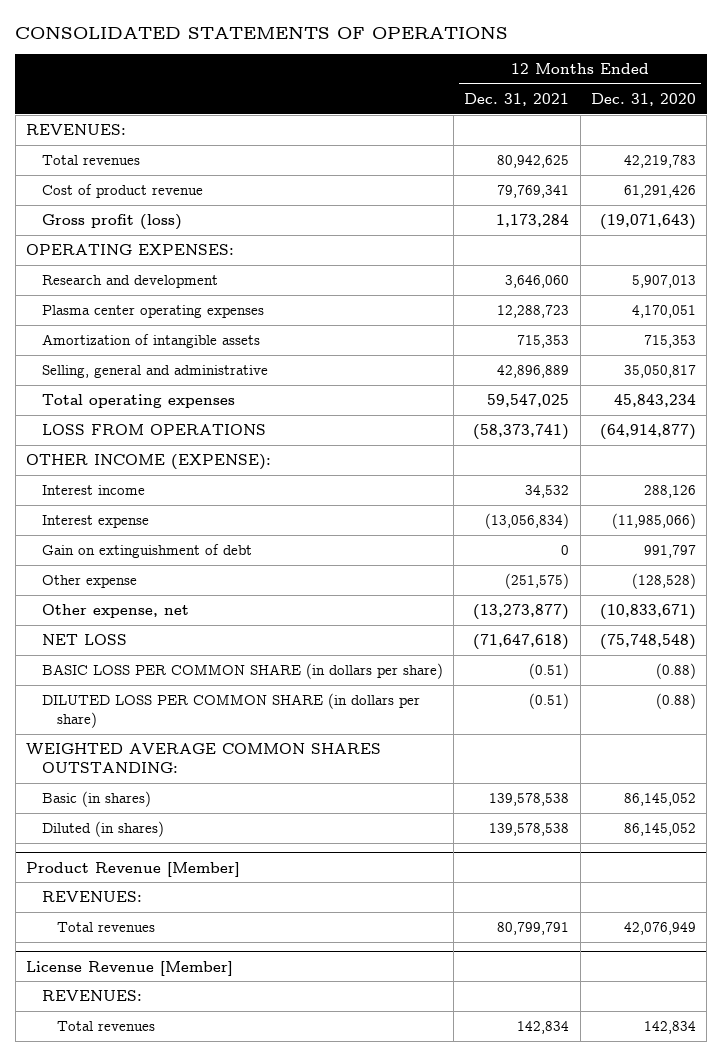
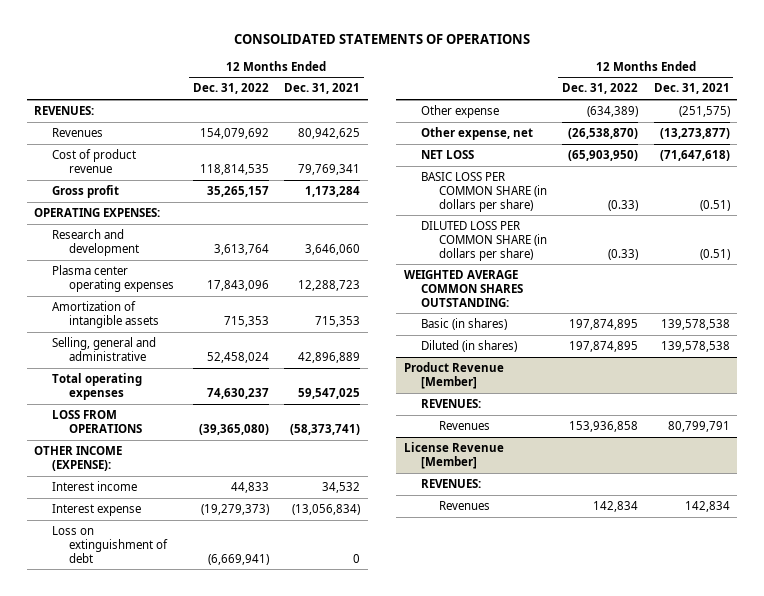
[590,93,696,107] Dec. 31, 2020 -> none
none -> [192,83,269,95] Dec. 31, 2022
[41,155,140,166] Total revenues -> [51,127,103,137] Revenues
[41,214,182,231] Gross profit (loss) -> [51,184,119,198] Gross profit
[41,544,252,559] Gain on extinguishment of debt -> [51,525,169,563] Loss on extinguishment of debt
[57,922,156,933] Total revenues -> [438,420,490,430] Revenues
[57,1021,156,1032] Total revenues -> [438,500,490,510] Revenues

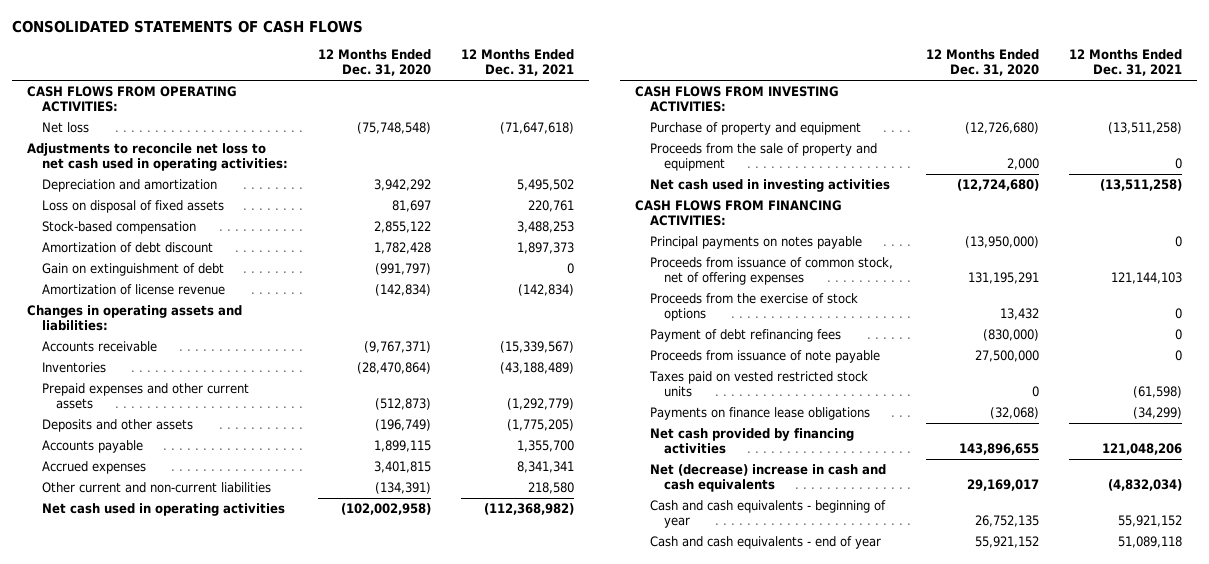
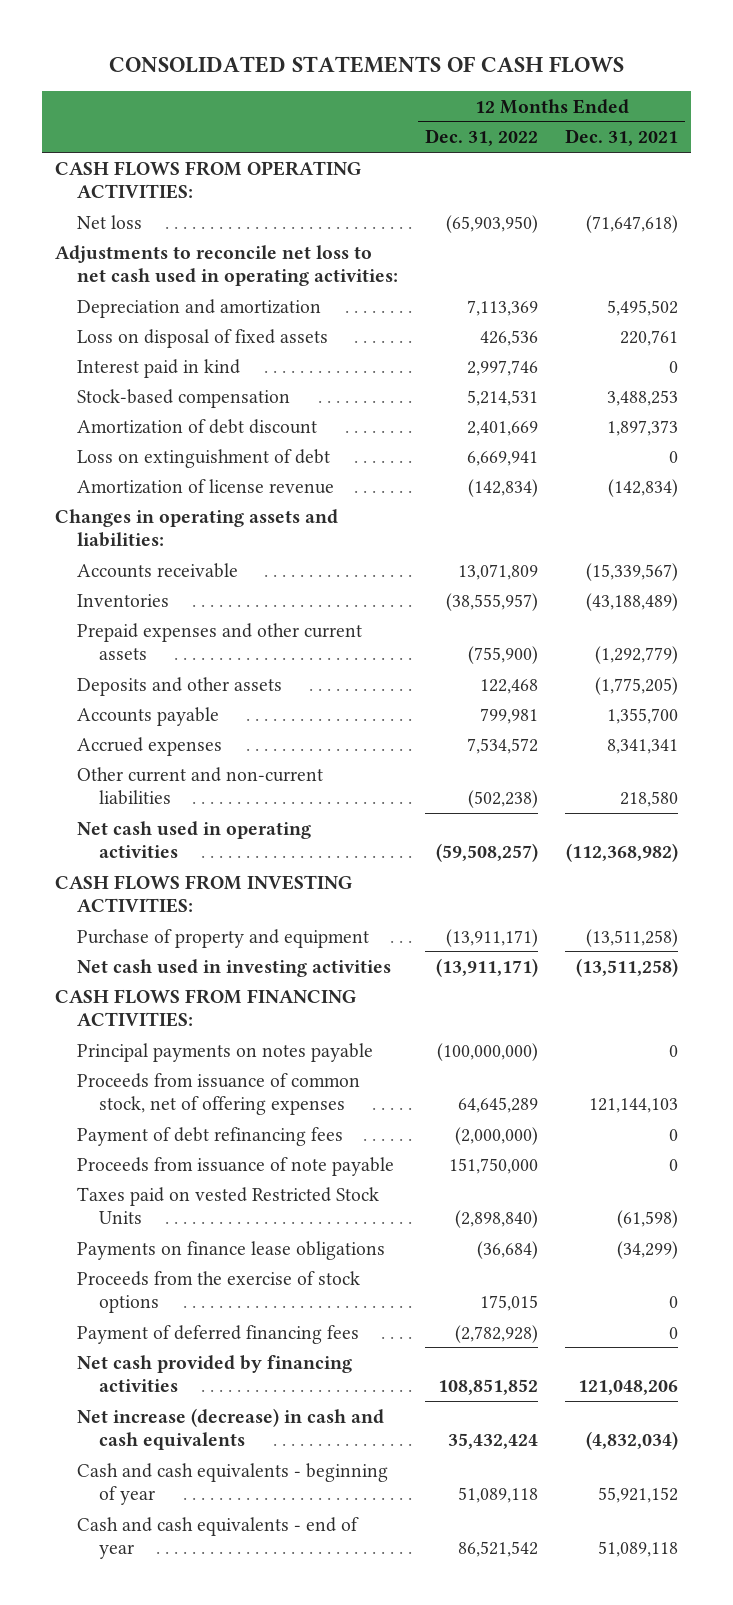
[317,49,431,77] 12 Months Ended Dec. 31, 2020 -> none
none -> [425,129,539,147] Dec. 31, 2022
none -> [77,358,241,378] Interest paid in kind
[41,263,224,277] Gain on extinguishment of debt -> [77,448,331,468] Loss on extinguishment of debt
[649,143,877,172] Proceeds from the sale of property and equipment -> none
[648,371,868,398] Taxes paid on vested restricted stock units -> [77,1186,380,1225] Taxes paid on vested Restricted Stock Units
[649,293,858,322] Proceeds from the exercise of stock options -> [77,1270,361,1314] Proceeds from the exercise of stock options
none -> [77,1324,360,1344] Payment of deferred financing fees
[649,464,886,493] Net (decrease) increase in cash and cash equivalents -> [77,1407,385,1451] Net increase (decrease) in cash and cash equivalents

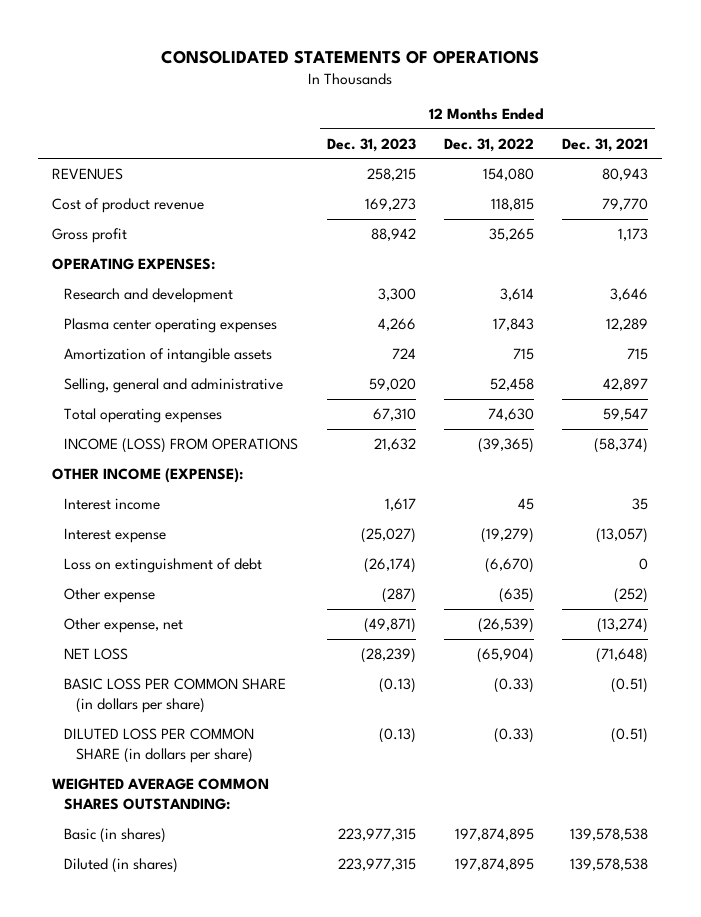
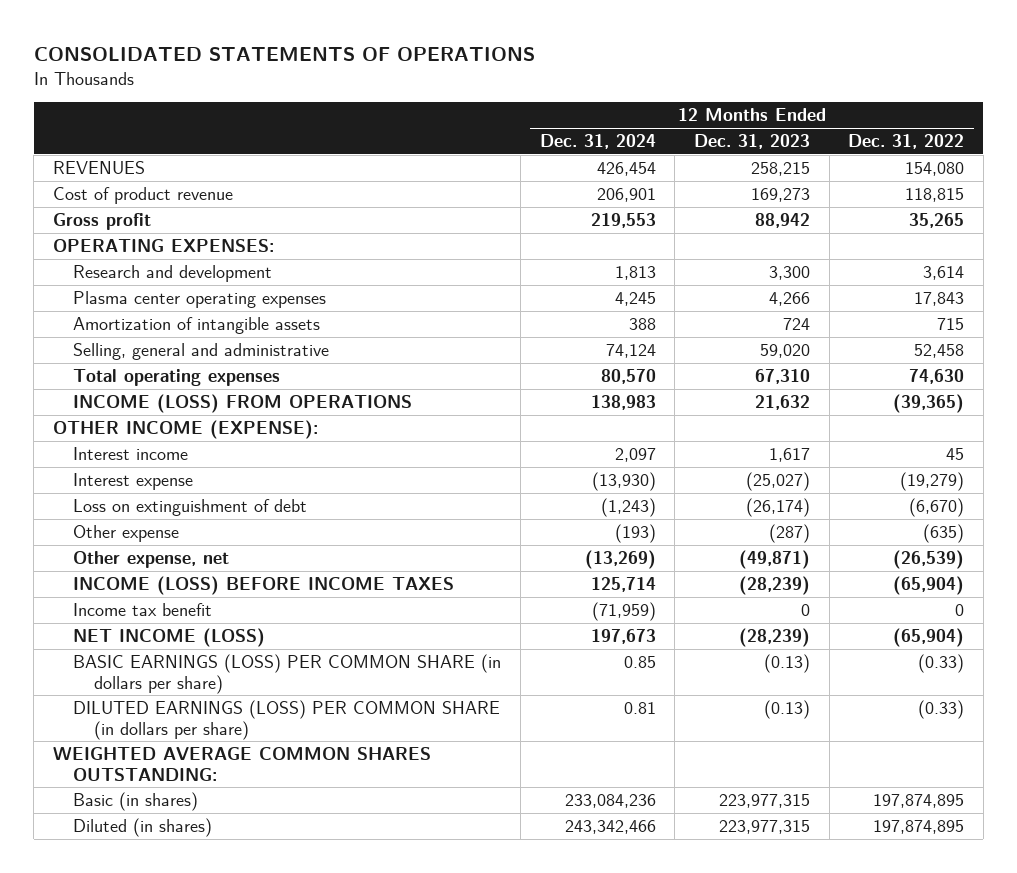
[562,137,649,152] Dec. 31, 2021 -> none
none -> [539,134,656,150] Dec. 31, 2024
none -> [73,576,455,596] INCOME (LOSS) BEFORE INCOME TAXES
none -> [73,603,213,617] Income tax benefit
[64,647,129,660] NET LOSS -> [73,628,266,648] NET INCOME (LOSS)
[64,677,287,713] BASIC LOSS PER COMMON SHARE (in dollars per share) -> [73,654,502,694] BASIC EARNINGS (LOSS) PER COMMON SHARE (in dollars per share)
[64,727,255,763] DILUTED LOSS PER COMMON SHARE (in dollars per share) -> [73,700,501,740] DILUTED EARNINGS (LOSS) PER COMMON SHARE (in dollars per share)

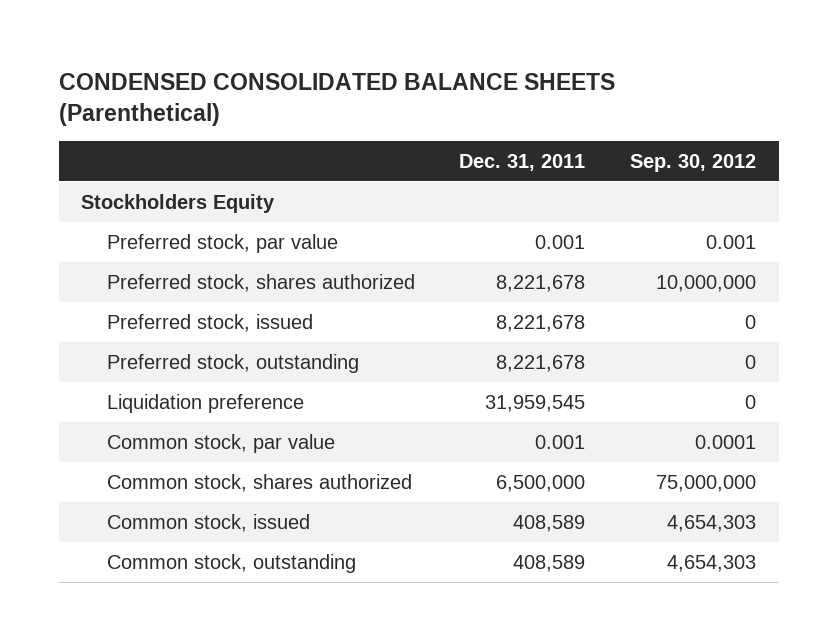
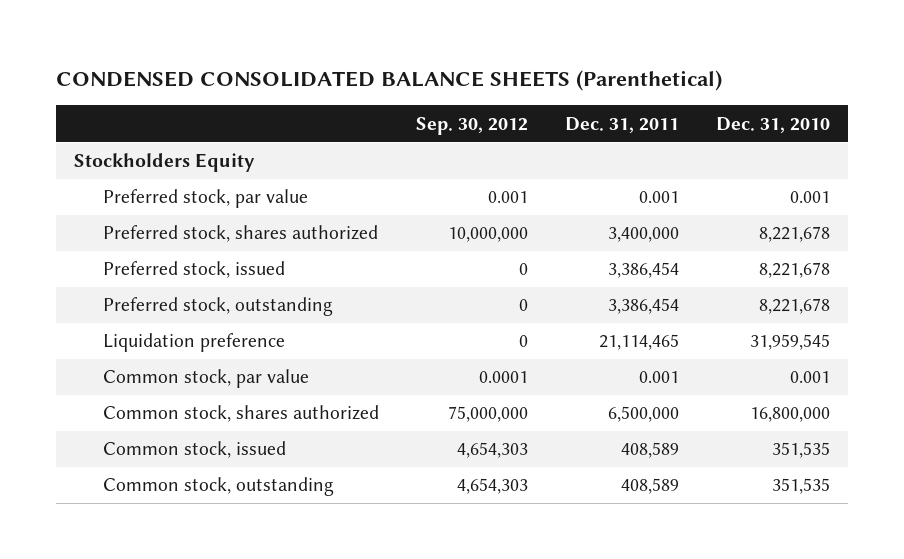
none -> [715,116,830,133] Dec. 31, 2010
[496,274,586,292] 8,221,678 -> [607,227,679,243] 3,400,000
[496,314,586,332] 8,221,678 -> [607,262,679,279] 3,386,454
[496,354,586,372] 8,221,678 -> [607,298,679,315] 3,386,454
[485,394,586,412] 31,959,545 -> [598,334,679,351] 21,114,465

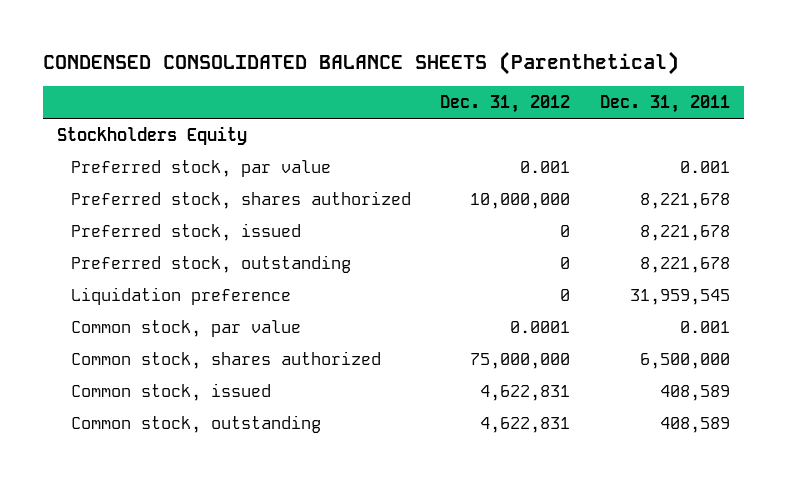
[416,116,529,135] Sep. 30, 2012 -> none
[715,116,830,133] Dec. 31, 2010 -> none
none -> [440,94,571,113] Dec. 31, 2012
[607,227,679,243] 3,400,000 -> [639,193,730,210] 8,221,678
[607,262,679,279] 3,386,454 -> [639,225,730,242] 8,221,678
[607,298,679,315] 3,386,454 -> [639,257,730,274] 8,221,678
[598,334,679,351] 21,114,465 -> [629,289,730,306] 31,959,545

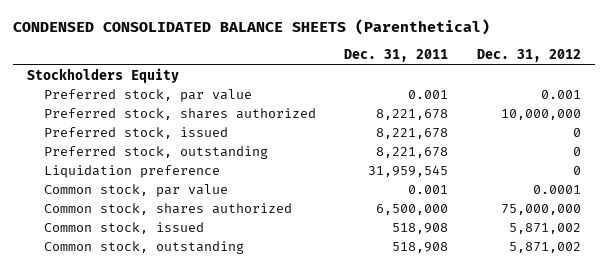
[480,385,571,402] 4,622,831 -> [508,223,581,235] 5,871,002
[659,385,730,402] 408,589 -> [392,223,449,235] 518,908
[480,417,571,434] 4,622,831 -> [508,242,581,254] 5,871,002
[659,417,730,434] 408,589 -> [392,242,449,254] 518,908

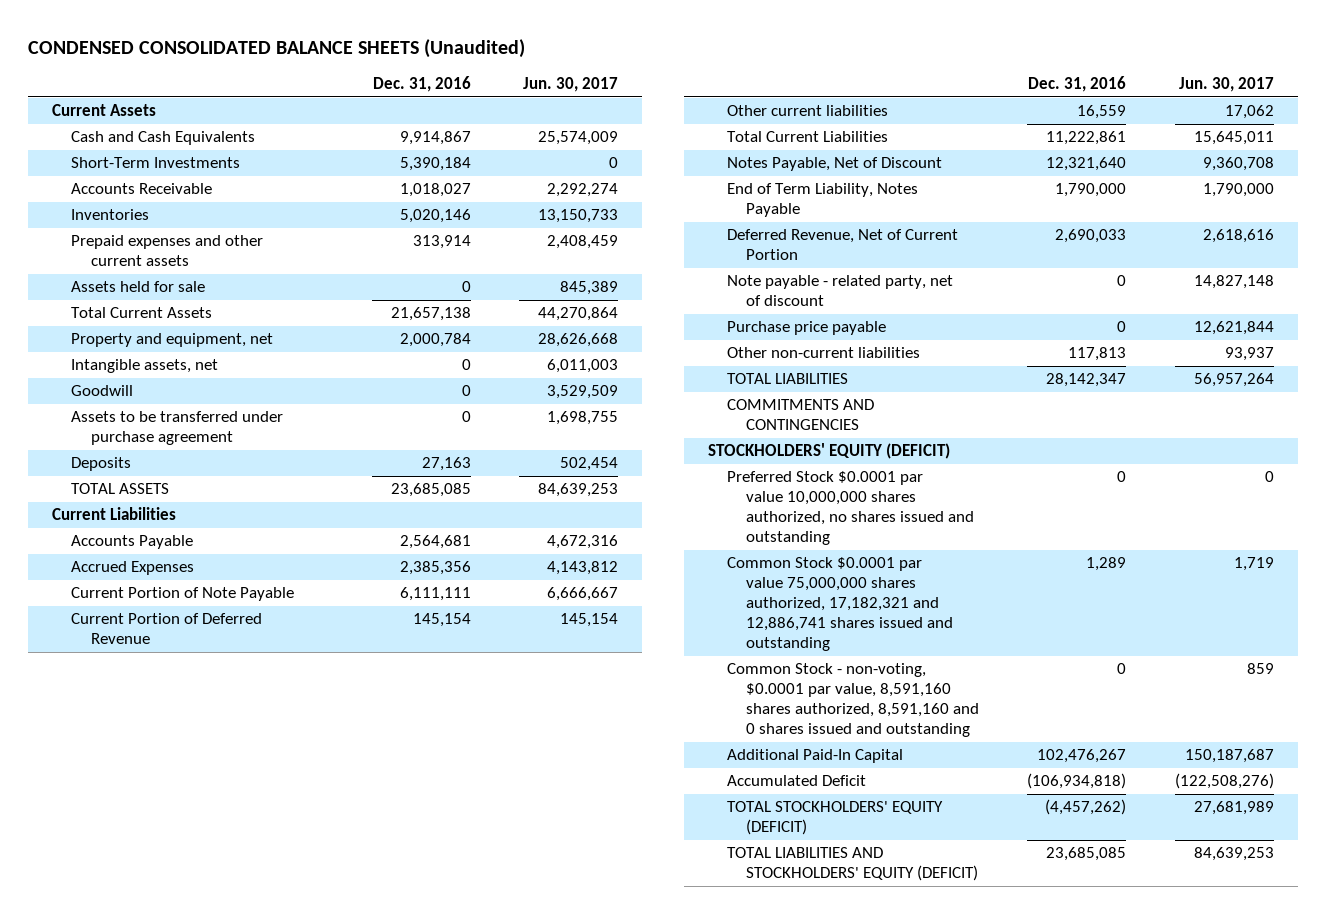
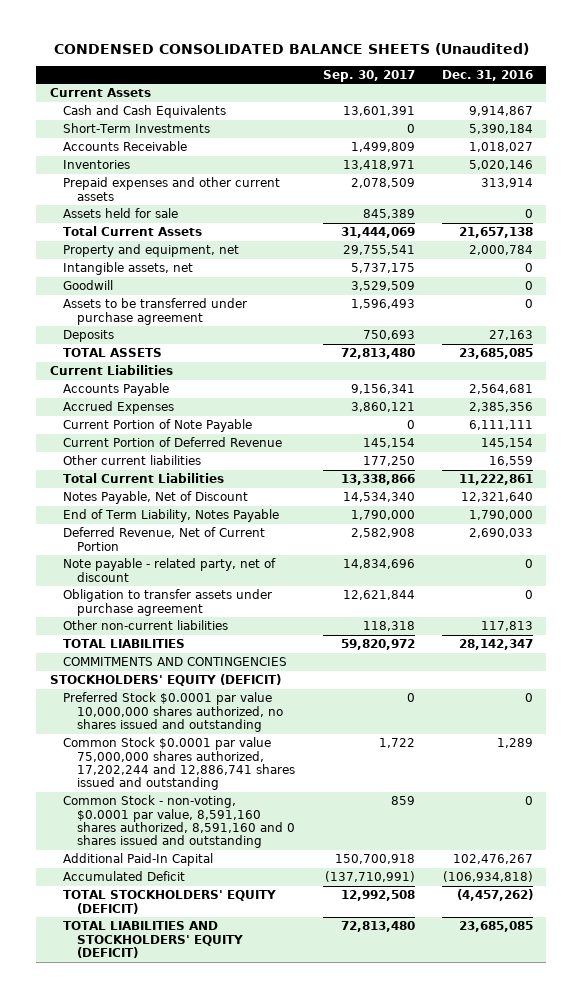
[522,77,618,93] Jun. 30, 2017 -> none
none -> [322,69,415,82] Sep. 30, 2017
[727,321,887,336] Purchase price payable -> none
none -> [63,589,273,616] Obligation to transfer assets under purchase agreement
[727,557,954,652] Common Stock $0.0001 par value 75,000,000 shares authorized, 17,182,321 and 12,886,741 shares issued and outstanding -> [63,737,296,791] Common Stock $0.0001 par value 75,000,000 shares authorized, 17,202,244 and 12,886,741 shares issued and outstanding

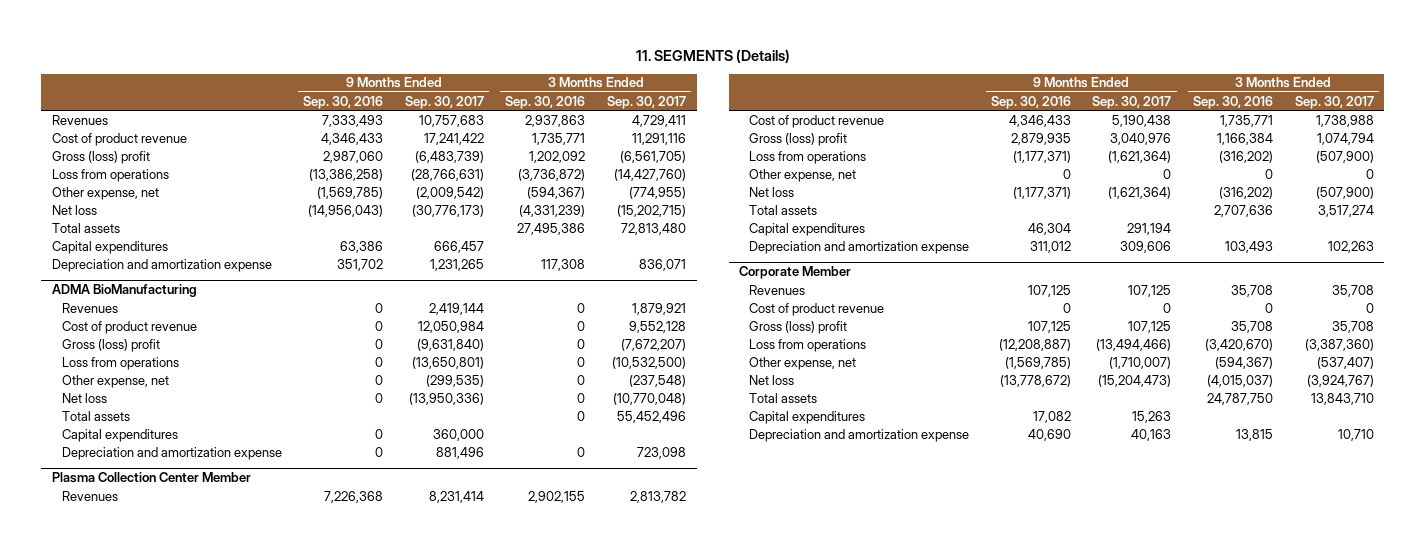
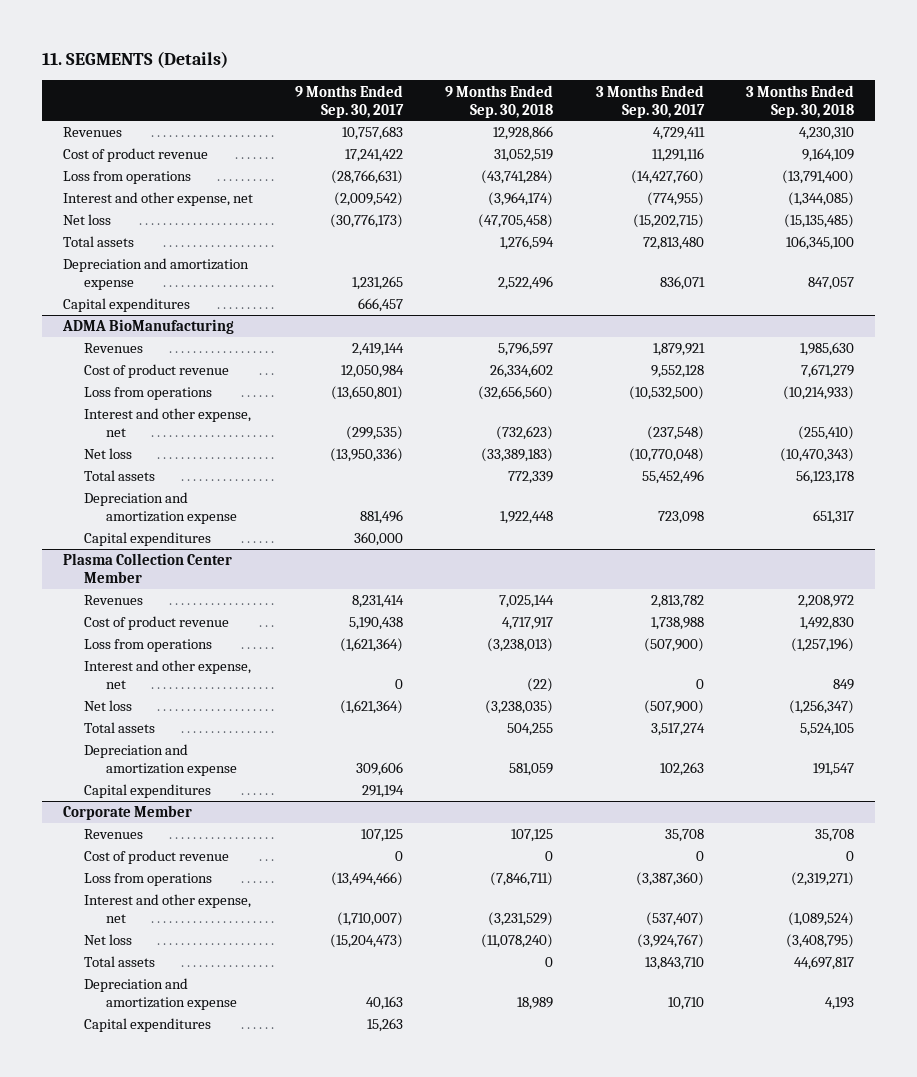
[303,95,384,109] Sep. 30, 2016 -> none
[505,95,586,109] Sep. 30, 2016 -> none
none -> [445,84,554,118] 9 Months Ended Sep. 30, 2018
none -> [745,84,854,118] 3 Months Ended Sep. 30, 2018
[51,150,150,164] Gross (loss) profit -> none
[51,186,159,200] Other expense, net -> [63,192,254,207] Interest and other expense, net
[51,240,168,254] Capital expenditures -> [63,298,191,313] Capital expenditures
[61,338,160,352] Gross (loss) profit -> none
[61,374,169,388] Other expense, net -> [84,408,252,438] Interest and other expense, net
[61,428,178,442] Capital expenditures -> [84,532,212,547] Capital expenditures
[749,132,848,146] Gross (loss) profit -> none
[749,168,857,182] Other expense, net -> [84,660,252,690] Interest and other expense, net
[749,222,866,236] Capital expenditures -> [84,784,212,799] Capital expenditures
[749,320,848,334] Gross (loss) profit -> none
[749,356,857,370] Other expense, net -> [84,894,252,924] Interest and other expense, net
[749,410,866,424] Capital expenditures -> [84,1018,212,1033] Capital expenditures

